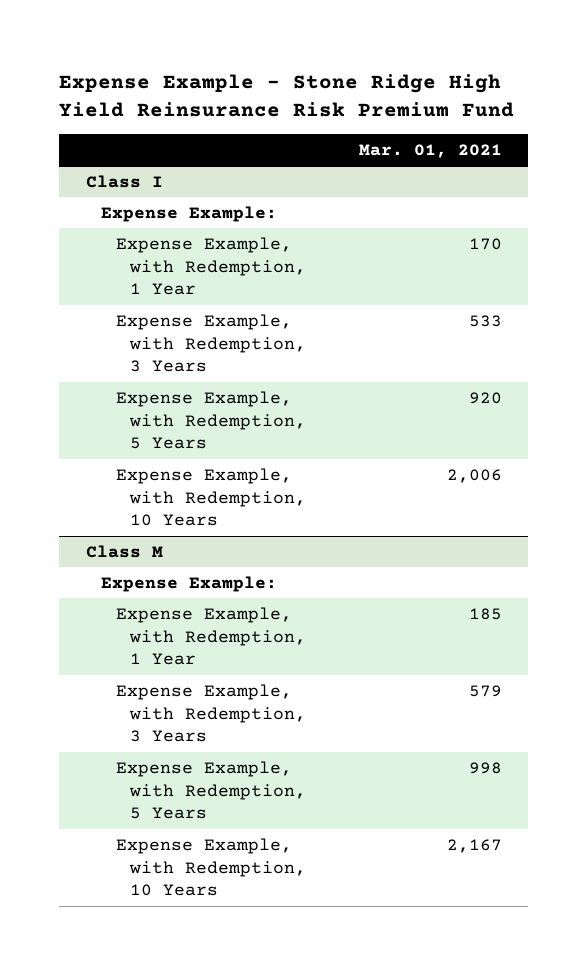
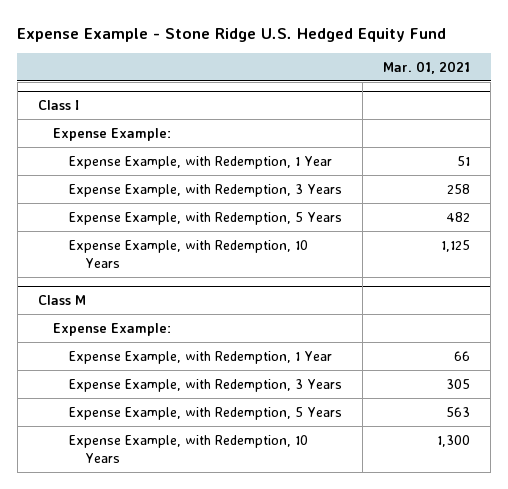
[59,73,515,117] Expense Example - Stone Ridge High Yield Reinsurance Risk Premium Fund -> [17,28,447,43] Expense Example - Stone Ridge U.S. Hedged Equity Fund
[468,237,502,250] 170 -> [457,155,471,166] 51
[468,314,502,327] 533 -> [447,183,471,194] 258
[468,391,502,404] 920 -> [446,211,471,222] 482
[446,468,502,483] 2,006 -> [441,239,471,252] 1,125
[468,607,502,620] 185 -> [454,350,471,361] 66
[468,684,502,697] 579 -> [446,378,471,389] 305
[468,761,502,774] 998 -> [446,406,471,417] 563
[446,838,502,853] 2,167 -> [437,434,471,447] 1,300

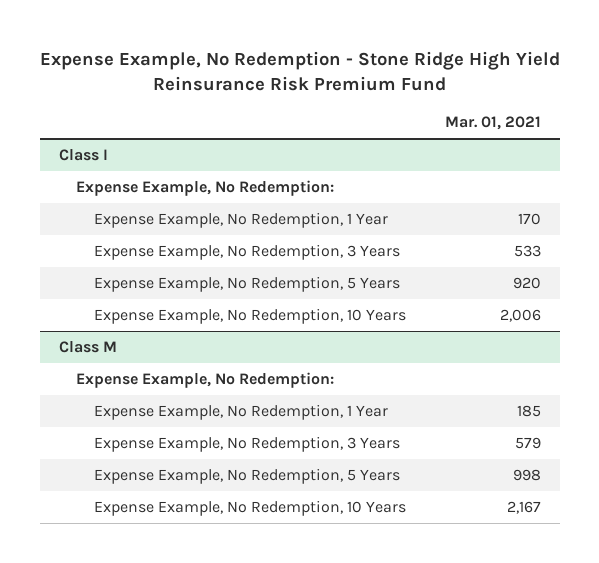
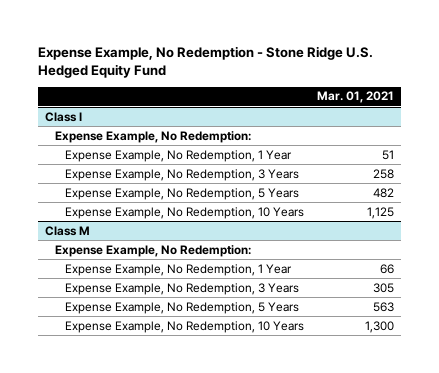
[39,50,560,91] Expense Example, No Redemption - Stone Ridge High Yield Reinsurance Risk Premium Fund -> [38,45,374,78] Expense Example, No Redemption - Stone Ridge U.S. Hedged Equity Fund
[517,213,541,226] 170 -> [382,149,395,160] 51
[513,245,541,258] 533 -> [373,168,395,179] 258
[512,277,541,290] 920 -> [373,187,395,198] 482
[499,309,541,323] 2,006 -> [367,206,395,219] 1,125
[516,405,541,418] 185 -> [380,263,395,274] 66
[514,437,541,450] 579 -> [373,282,395,293] 305
[512,469,541,482] 998 -> [373,301,395,312] 563
[506,501,541,515] 2,167 -> [365,320,395,333] 1,300

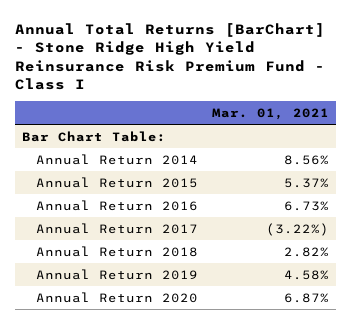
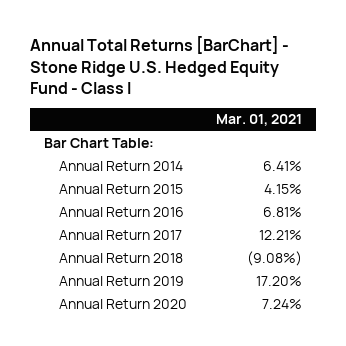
[15,22,326,91] Annual Total Returns [BarChart] - Stone Ridge High Yield Reinsurance Risk Premium Fund - Class I -> [29,36,289,95] Annual Total Returns [BarChart] - Stone Ridge U.S. Hedged Equity Fund - Class I
[284,154,330,165] 8.56% -> [262,161,302,172] 6.41%
[284,177,330,188] 5.37% -> [263,184,302,195] 4.15%
[284,200,330,211] 6.73% -> [262,207,302,218] 6.81%
[266,222,330,236] (3.22%) -> [258,230,302,241] 12.21%
[284,246,330,257] 2.82% -> [246,251,302,267] (9.08%)
[284,269,330,280] 4.58% -> [255,276,302,287] 17.20%
[284,292,330,303] 6.87% -> [261,299,302,310] 7.24%

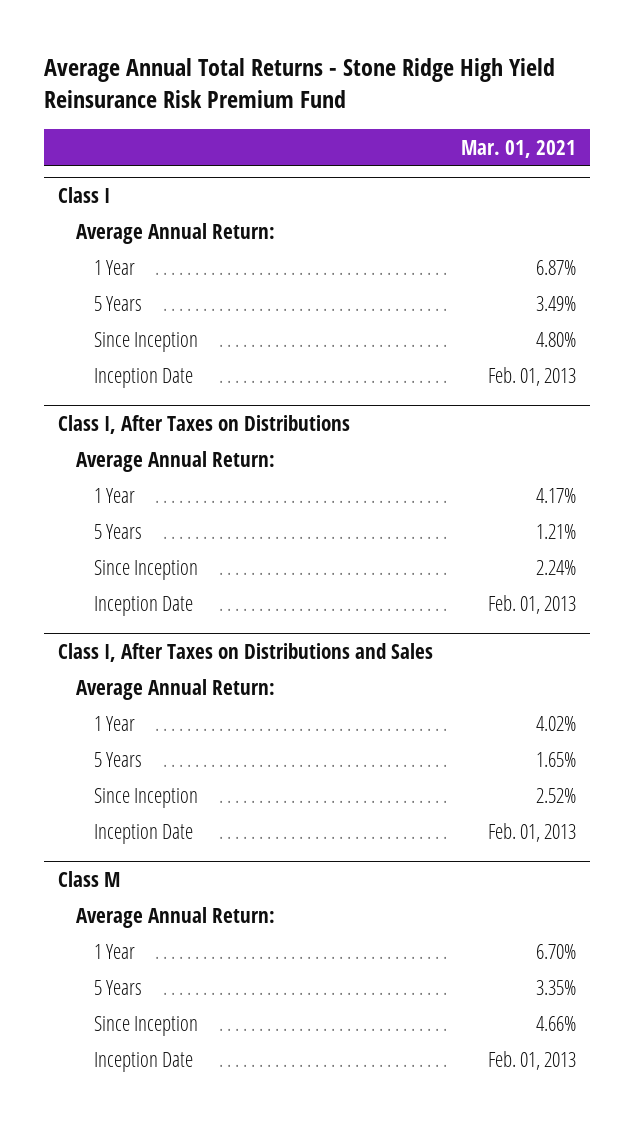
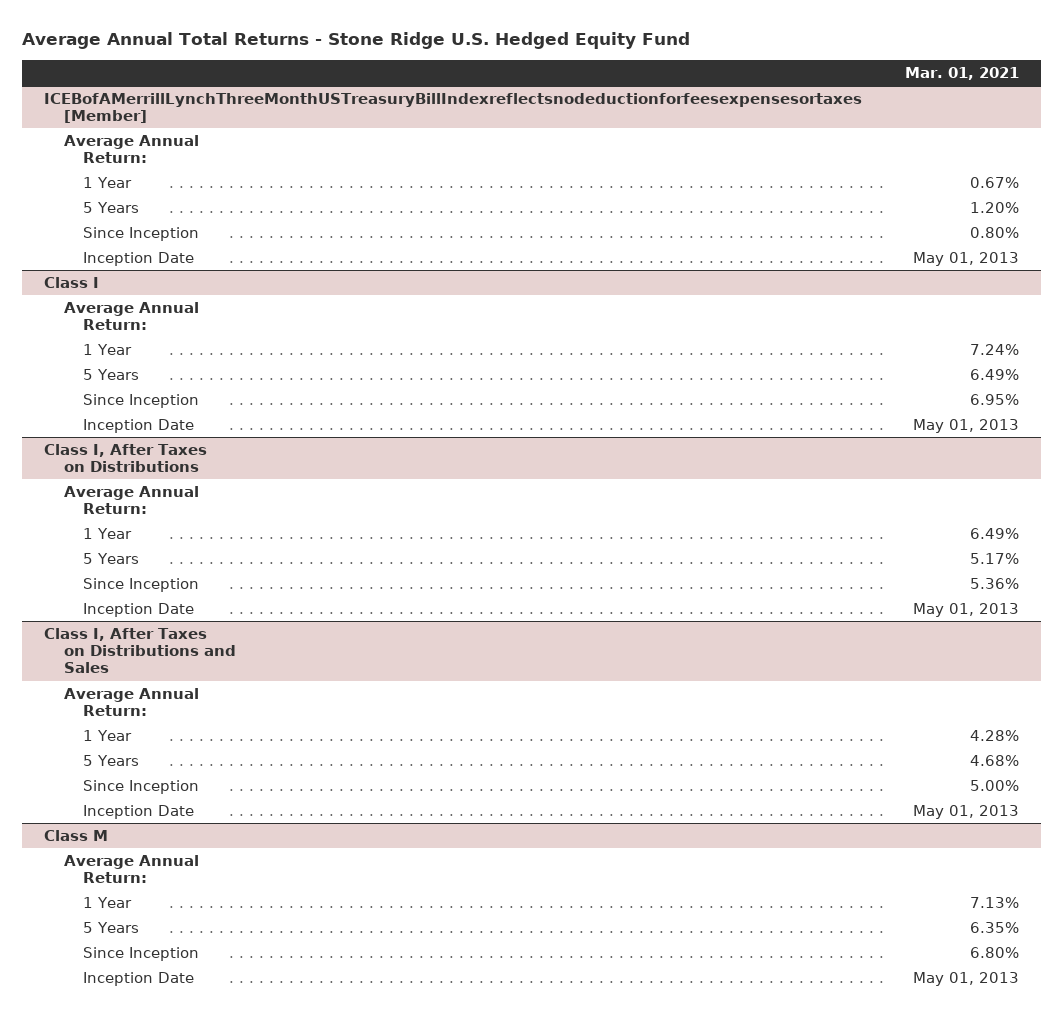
[44,58,556,109] Average Annual Total Returns - Stone Ridge High Yield Reinsurance Risk Premium Fund -> [22,32,691,50] Average Annual Total Returns - Stone Ridge U.S. Hedged Equity Fund
none -> [43,93,862,124] ICEBofAMerrillLynchThreeMonthUSTreasuryBillIndexreflectsnodeductionforfeesexpensesortaxes [Member]
none -> [63,135,199,164] Average Annual Return:
none -> [83,177,133,189] 1 Year
none -> [83,202,140,214] 5 Years
none -> [83,227,200,242] Since Inception
none -> [83,252,195,267] Inception Date
[535,260,576,276] 6.87% -> [970,344,1020,356] 7.24%
[535,296,576,312] 3.49% -> [970,369,1020,381] 6.49%
[535,332,576,348] 4.80% -> [970,394,1020,406] 6.95%
[487,367,576,387] Feb. 01, 2013 -> [913,419,1020,434] May 01, 2013
[535,488,576,504] 4.17% -> [970,528,1020,540] 6.49%
[535,524,576,540] 1.21% -> [970,553,1020,565] 5.17%
[535,560,576,576] 2.24% -> [970,578,1020,590] 5.36%
[487,595,576,615] Feb. 01, 2013 -> [913,603,1020,618] May 01, 2013
[535,716,576,732] 4.02% -> [970,730,1020,742] 4.28%
[535,752,576,768] 1.65% -> [970,755,1020,767] 4.68%
[535,788,576,804] 2.52% -> [970,780,1020,792] 5.00%
[487,823,576,843] Feb. 01, 2013 -> [913,805,1020,820] May 01, 2013
[535,944,576,960] 6.70% -> [970,897,1020,909] 7.13%
[535,980,576,996] 3.35% -> [970,922,1020,934] 6.35%
[535,1016,576,1032] 4.66% -> [970,947,1020,959] 6.80%
[487,1051,576,1071] Feb. 01, 2013 -> [913,972,1020,987] May 01, 2013

